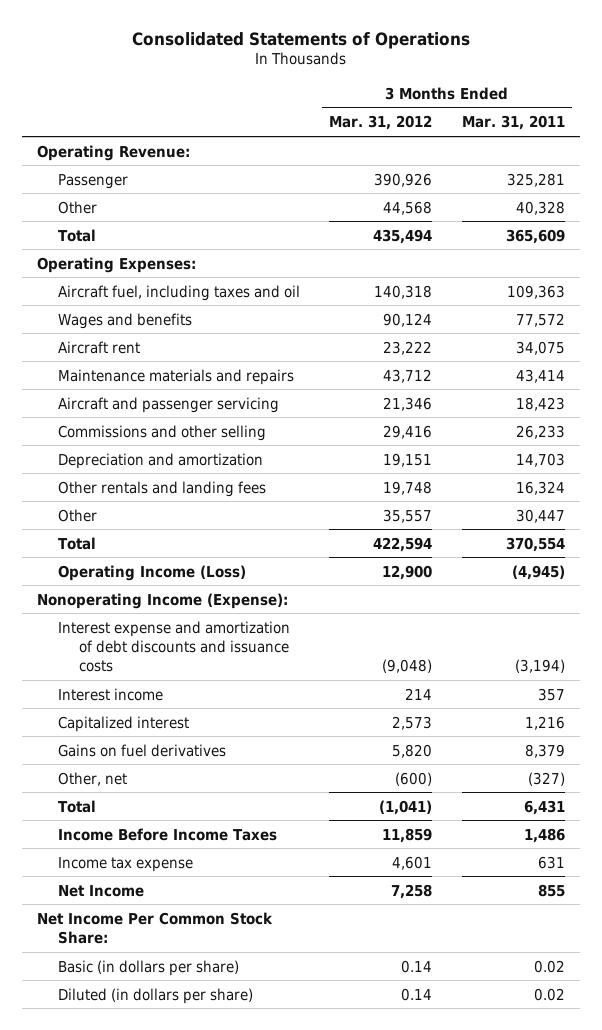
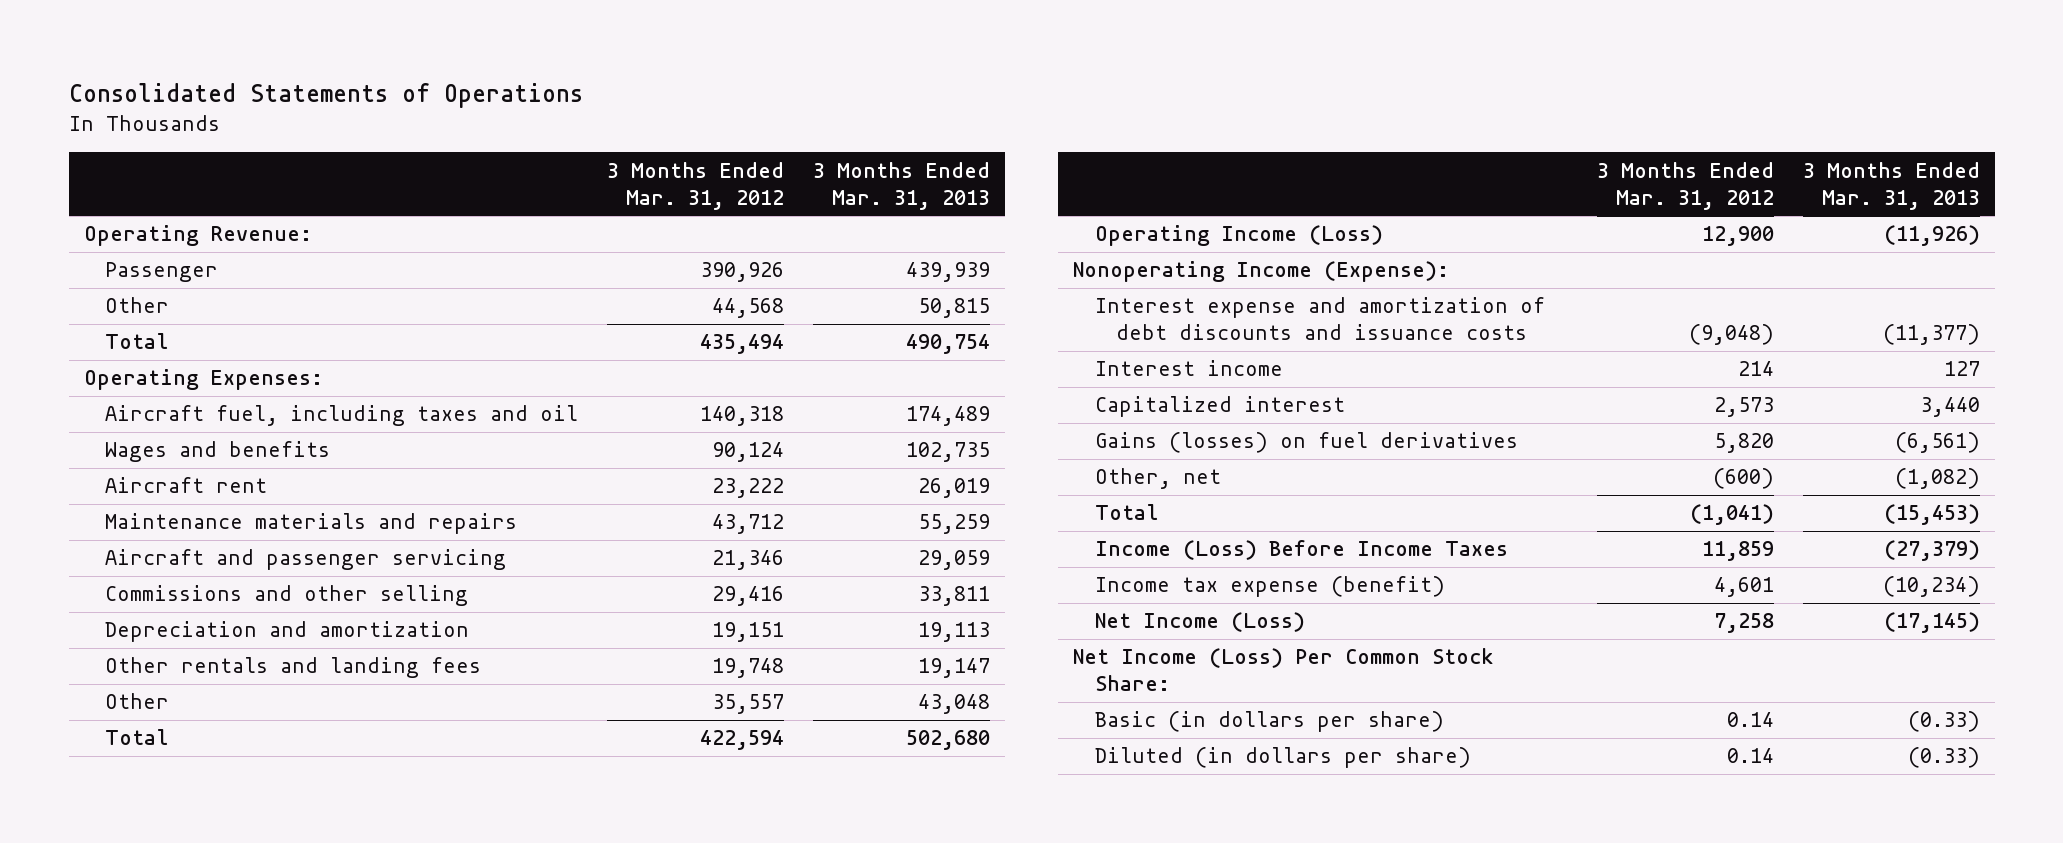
[461,115,565,131] Mar. 31, 2011 -> none
none -> [813,161,991,210] 3 Months Ended Mar. 31, 2013
[57,743,226,757] Gains on fuel derivatives -> [1094,432,1518,454] Gains (losses) on fuel derivatives
[57,827,277,841] Income Before Income Taxes -> [1094,540,1508,561] Income (Loss) Before Income Taxes
[57,856,193,872] Income tax expense -> [1094,576,1445,598] Income tax expense (benefit)
[57,884,144,897] Net Income -> [1094,612,1305,633] Net Income (Loss)
[36,911,273,944] Net Income Per Common Stock Share: -> [1073,648,1495,692] Net Income (Loss) Per Common Stock Share:

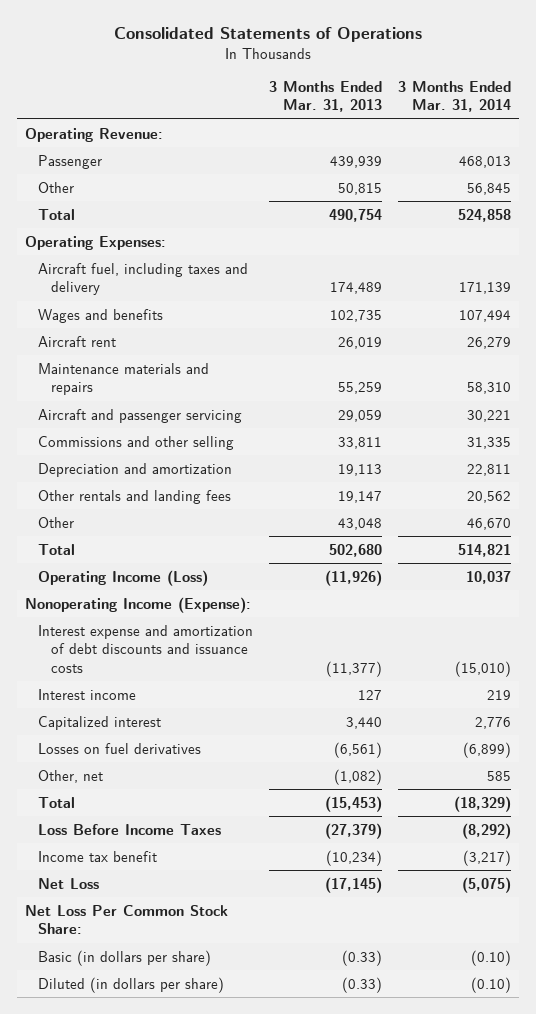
[607,161,785,210] 3 Months Ended Mar. 31, 2012 -> none
none -> [398,80,512,113] 3 Months Ended Mar. 31, 2014
[105,405,579,427] Aircraft fuel, including taxes and oil -> [37,262,248,296] Aircraft fuel, including taxes and delivery
[1094,432,1518,454] Gains (losses) on fuel derivatives -> [37,742,201,754] Losses on fuel derivatives
[1094,540,1508,561] Income (Loss) Before Income Taxes -> [37,823,221,835] Loss Before Income Taxes
[1094,576,1445,598] Income tax expense (benefit) -> [37,850,157,862] Income tax benefit
[1094,612,1305,633] Net Income (Loss) -> [37,877,99,889] Net Loss
[1073,648,1495,692] Net Income (Loss) Per Common Stock Share: -> [24,904,228,935] Net Loss Per Common Stock Share:

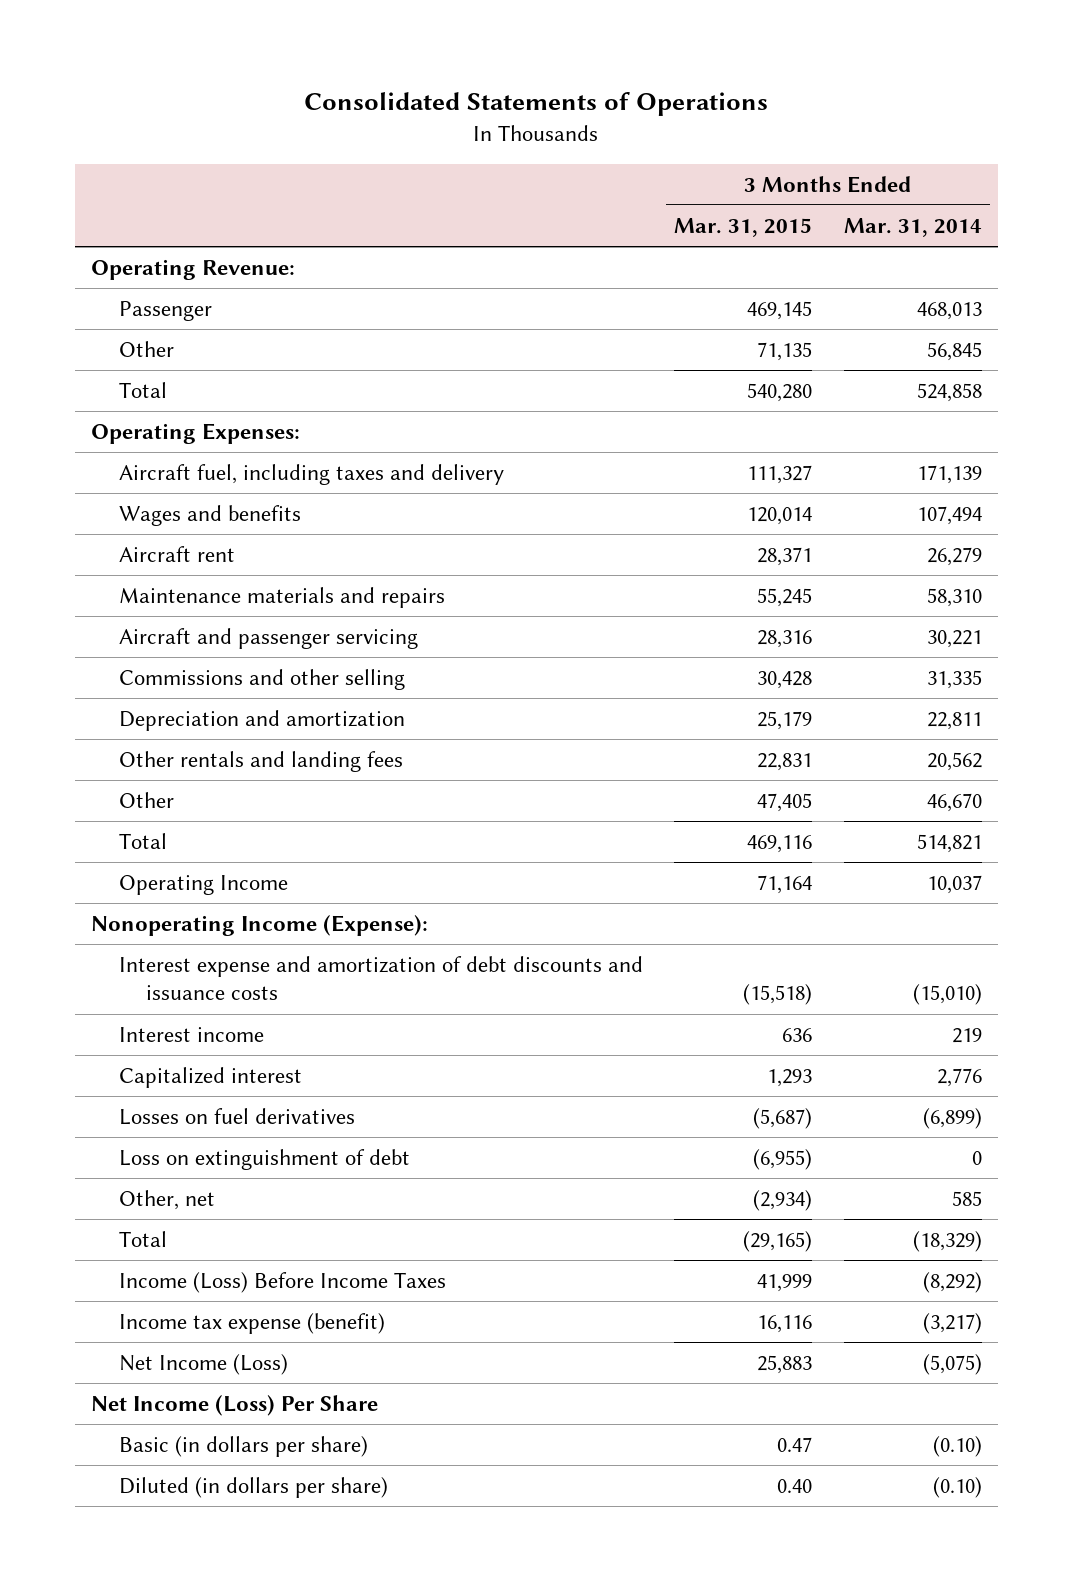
[268,80,382,113] 3 Months Ended Mar. 31, 2013 -> none
none -> [674,217,813,237] Mar. 31, 2015
[37,569,208,586] Operating Income (Loss) -> [118,875,288,896] Operating Income
none -> [118,1149,410,1171] Loss on extinguishment of debt
[37,823,221,835] Loss Before Income Taxes -> [118,1272,446,1294] Income (Loss) Before Income Taxes
[37,850,157,862] Income tax benefit -> [118,1313,385,1335] Income tax expense (benefit)
[37,877,99,889] Net Loss -> [118,1354,288,1376] Net Income (Loss)
[24,904,228,935] Net Loss Per Common Stock Share: -> [90,1395,378,1417] Net Income (Loss) Per Share

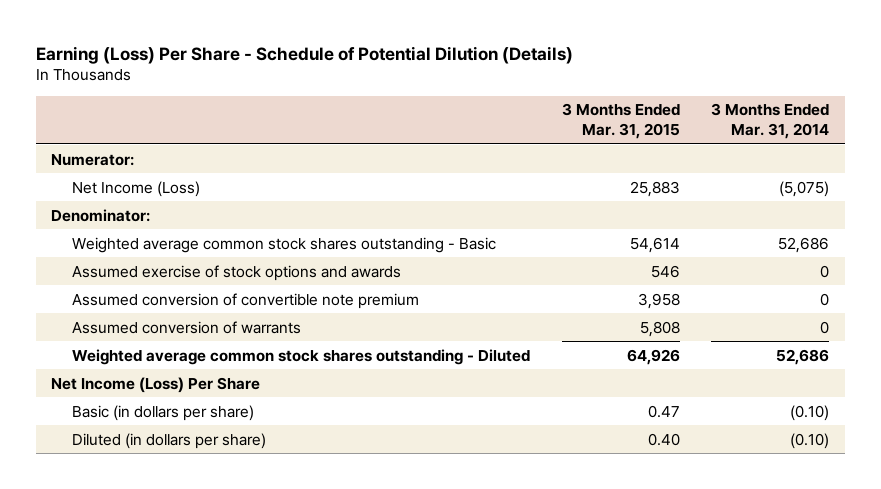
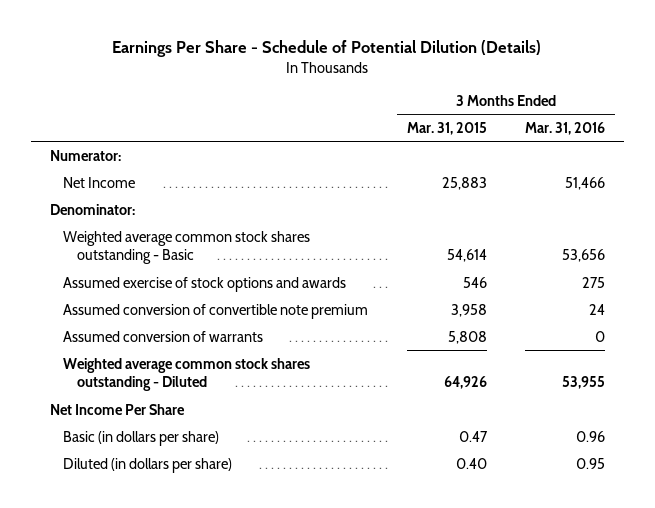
[35,45,573,64] Earning (Loss) Per Share - Schedule of Potential Dilution (Details) -> [112,40,542,58] Earnings Per Share - Schedule of Potential Dilution (Details)
[711,103,830,140] 3 Months Ended Mar. 31, 2014 -> none
none -> [525,121,606,135] Mar. 31, 2016
[72,180,201,197] Net Income (Loss) -> [63,176,136,188] Net Income
[51,376,261,393] Net Income (Loss) Per Share -> [49,403,185,415] Net Income Per Share

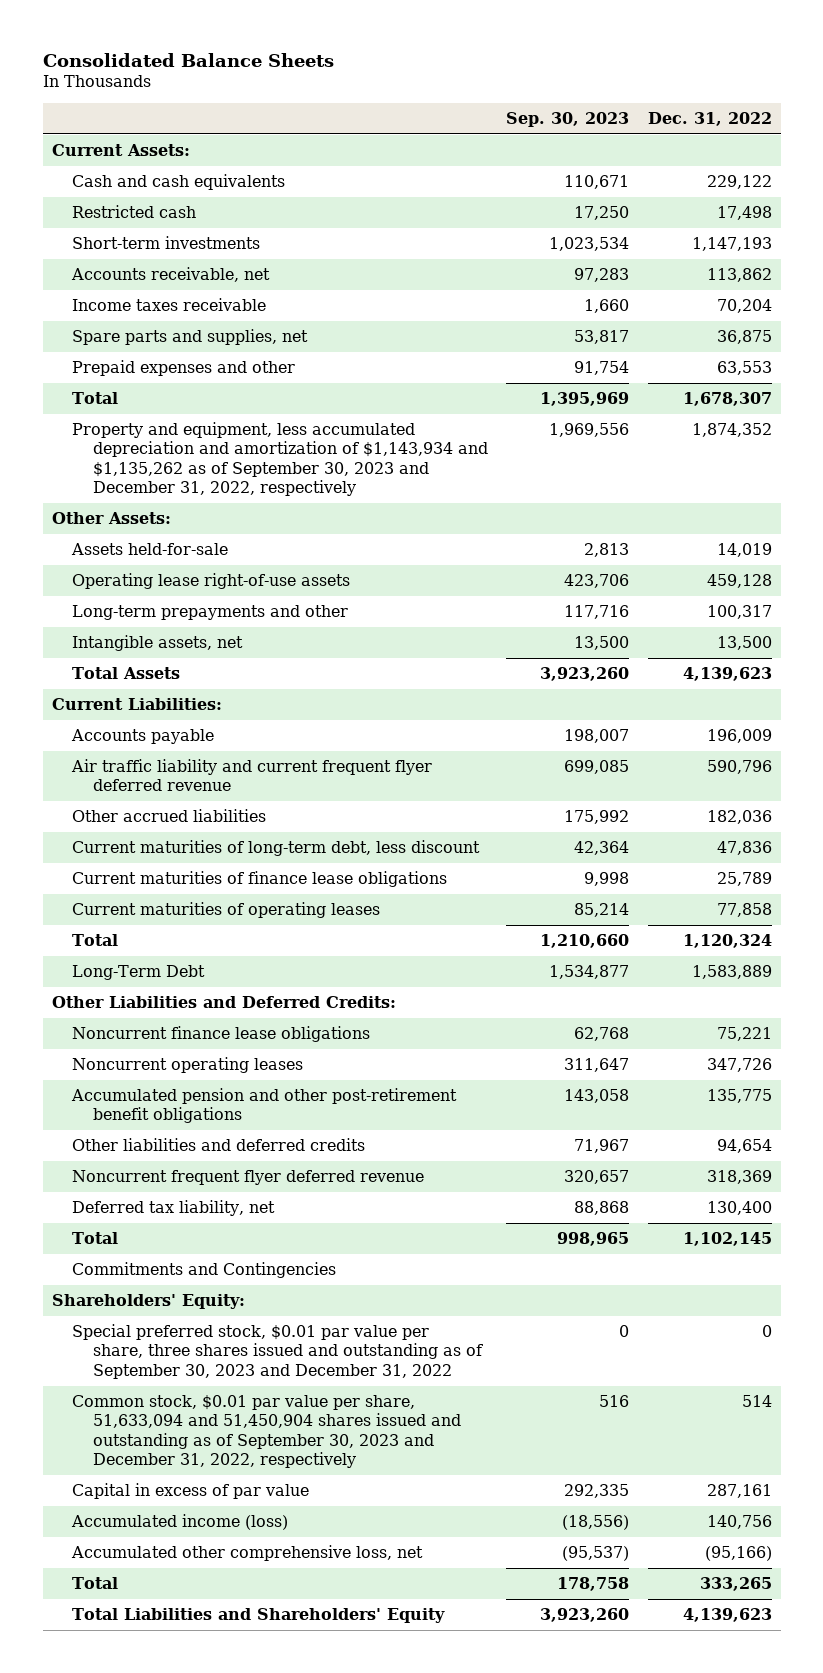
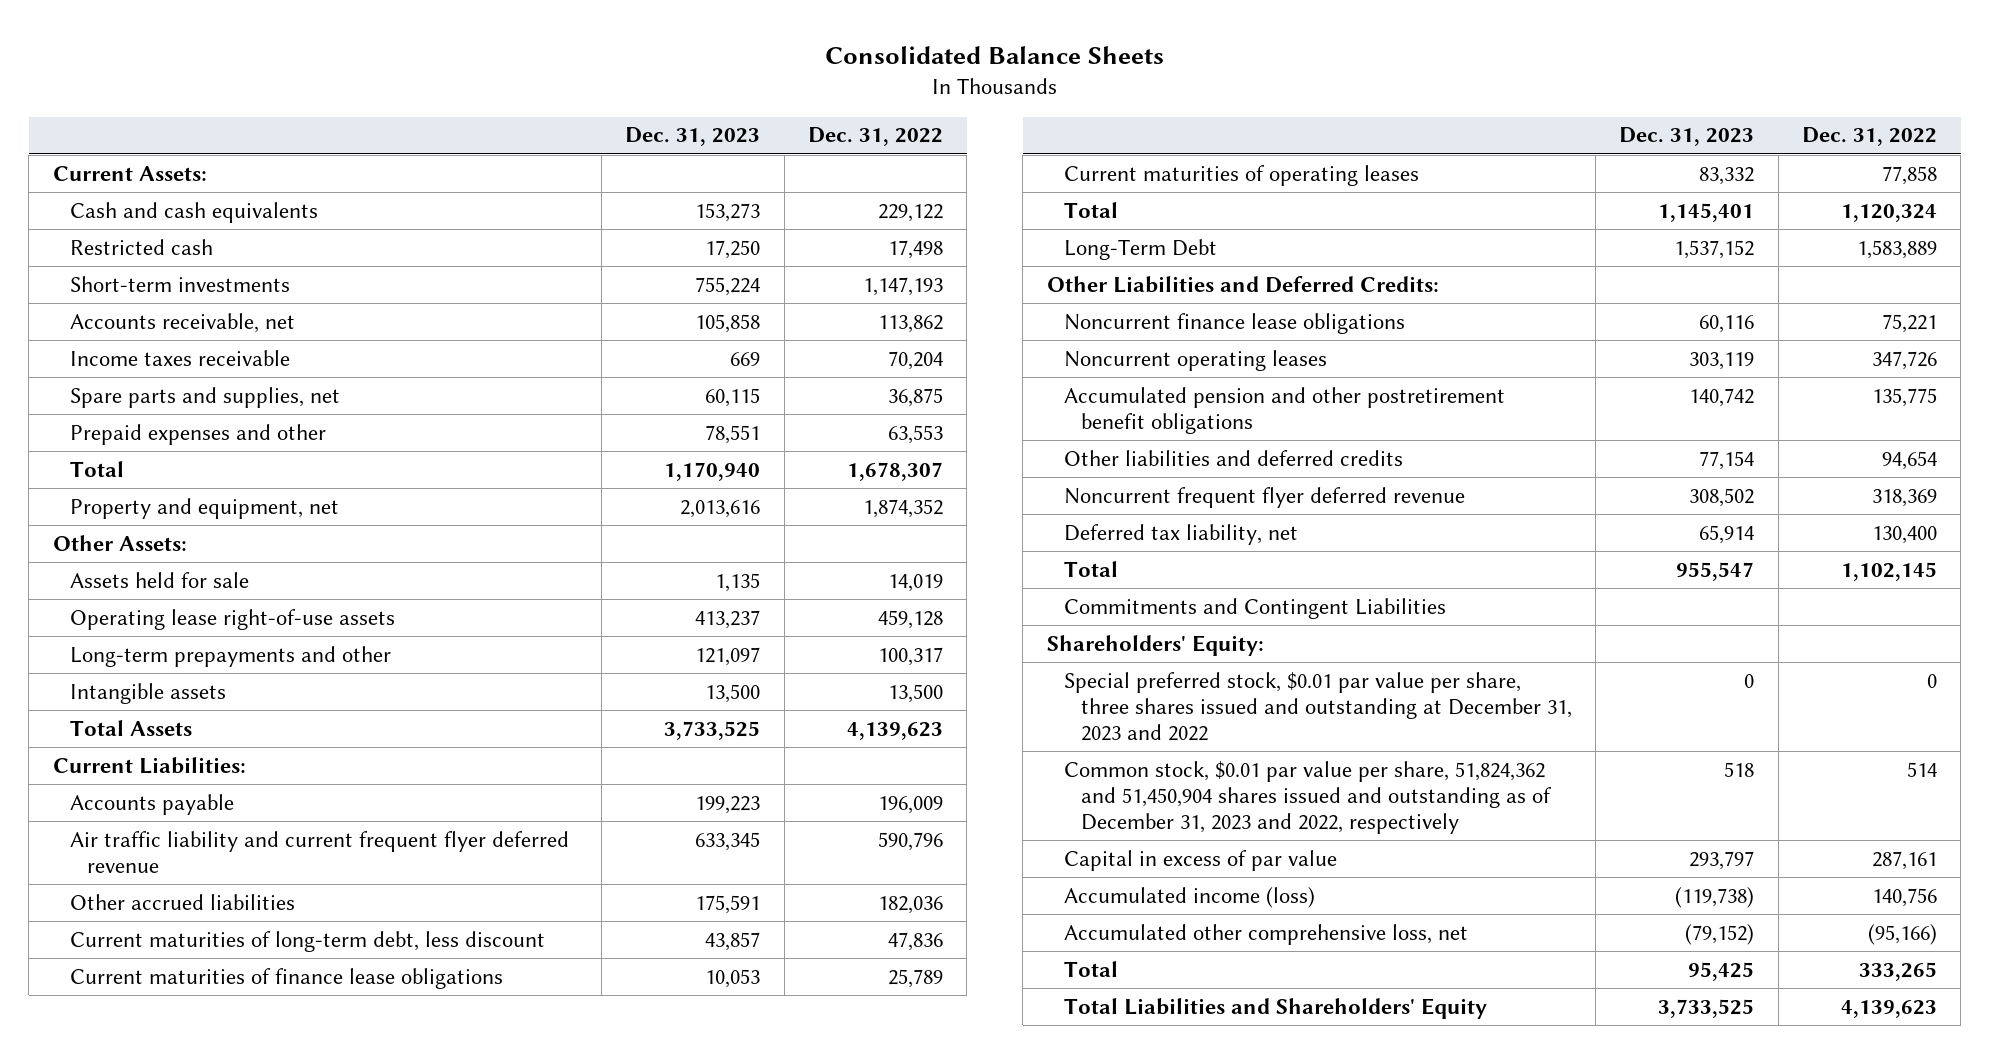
[506,111,630,127] Sep. 30, 2023 -> none
none -> [625,127,761,147] Dec. 31, 2023
[72,422,488,497] Property and equipment, less accumulated depreciation and amortization of $1,143,934 and $1,135,262 as of September 30, 2023 and December 31, 2022, respectively -> [69,497,339,519] Property and equipment, net
[71,543,229,556] Assets held-for-sale -> [69,571,249,588] Assets held for sale
[72,635,244,652] Intangible assets, net -> [69,682,226,704] Intangible assets
[71,1088,458,1124] Accumulated pension and other post-retirement benefit obligations -> [1063,386,1505,434] Accumulated pension and other postretirement benefit obligations
[72,1262,337,1279] Commitments and Contingencies -> [1063,597,1446,619] Commitments and Contingent Liabilities
[72,1324,483,1379] Special preferred stock, $0.01 par value per share, three shares issued and outstanding as of September 30, 2023 and December 31, 2022 -> [1063,671,1572,741] Special preferred stock, $0.01 par value per share, three shares issued and outstanding at December 31, 2023 and 2022
[72,1395,461,1469] Common stock, $0.01 par value per share, 51,633,094 and 51,450,904 shares issued and outstanding as of September 30, 2023 and December 31, 2022, respectively -> [1063,760,1552,834] Common stock, $0.01 par value per share, 51,824,362 and 51,450,904 shares issued and outstanding as of December 31, 2023 and 2022, respectively

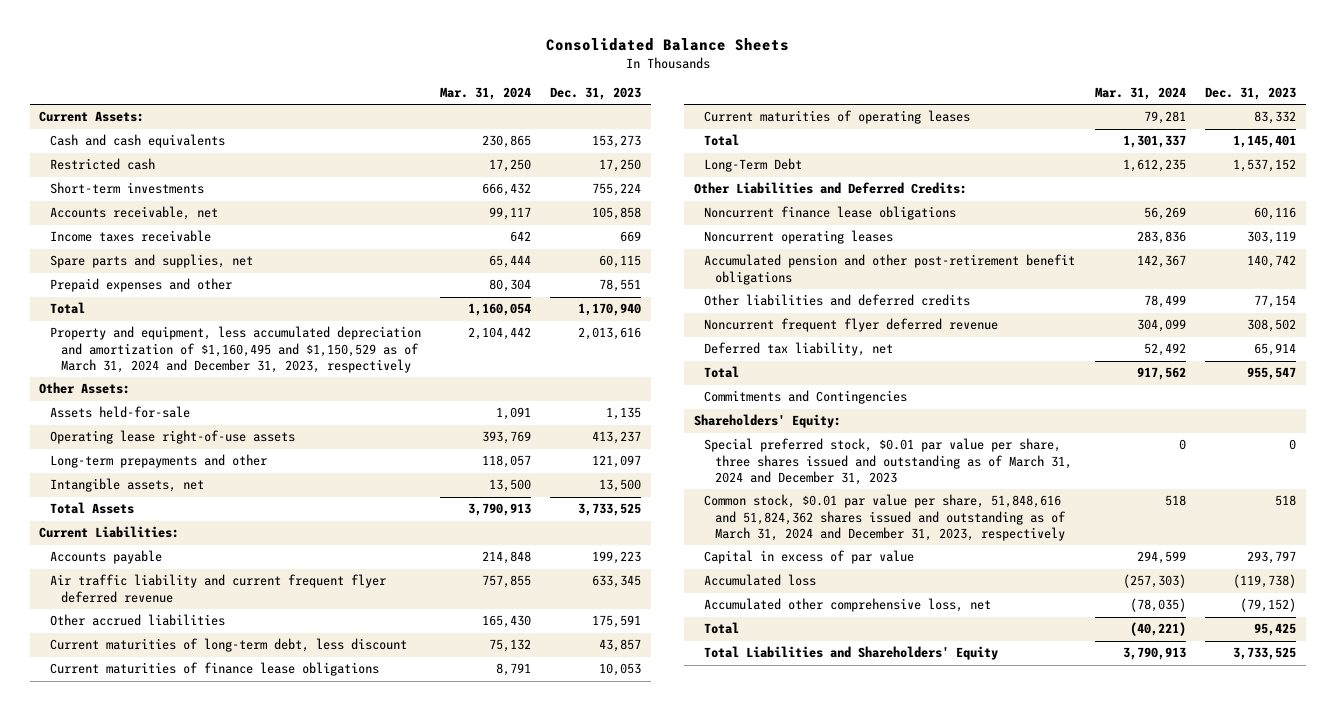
[807,127,943,147] Dec. 31, 2022 -> none
none -> [440,87,532,101] Mar. 31, 2024
[69,497,339,519] Property and equipment, net -> [49,326,421,373] Property and equipment, less accumulated depreciation and amortization of $1,160,495 and $1,150,529 as of March 31, 2024 and December 31, 2023, respectively
[69,571,249,588] Assets held for sale -> [49,406,190,419] Assets held-for-sale
[69,682,226,704] Intangible assets -> [49,478,204,493] Intangible assets, net
[1063,386,1505,434] Accumulated pension and other postretirement benefit obligations -> [704,254,1076,285] Accumulated pension and other post-retirement benefit obligations
[1063,597,1446,619] Commitments and Contingent Liabilities -> [704,390,908,405] Commitments and Contingencies
[1063,671,1572,741] Special preferred stock, $0.01 par value per share, three shares issued and outstanding at December 31, 2023 and 2022 -> [704,438,1073,485] Special preferred stock, $0.01 par value per share, three shares issued and outstanding as of March 31, 2024 and December 31, 2023
[1063,760,1552,834] Common stock, $0.01 par value per share, 51,824,362 and 51,450,904 shares issued and outstanding as of December 31, 2023 and 2022, respectively -> [704,494,1067,541] Common stock, $0.01 par value per share, 51,848,616 and 51,824,362 shares issued and outstanding as of March 31, 2024 and December 31, 2023, respectively
[1063,886,1315,908] Accumulated income (loss) -> [704,574,817,587] Accumulated loss

